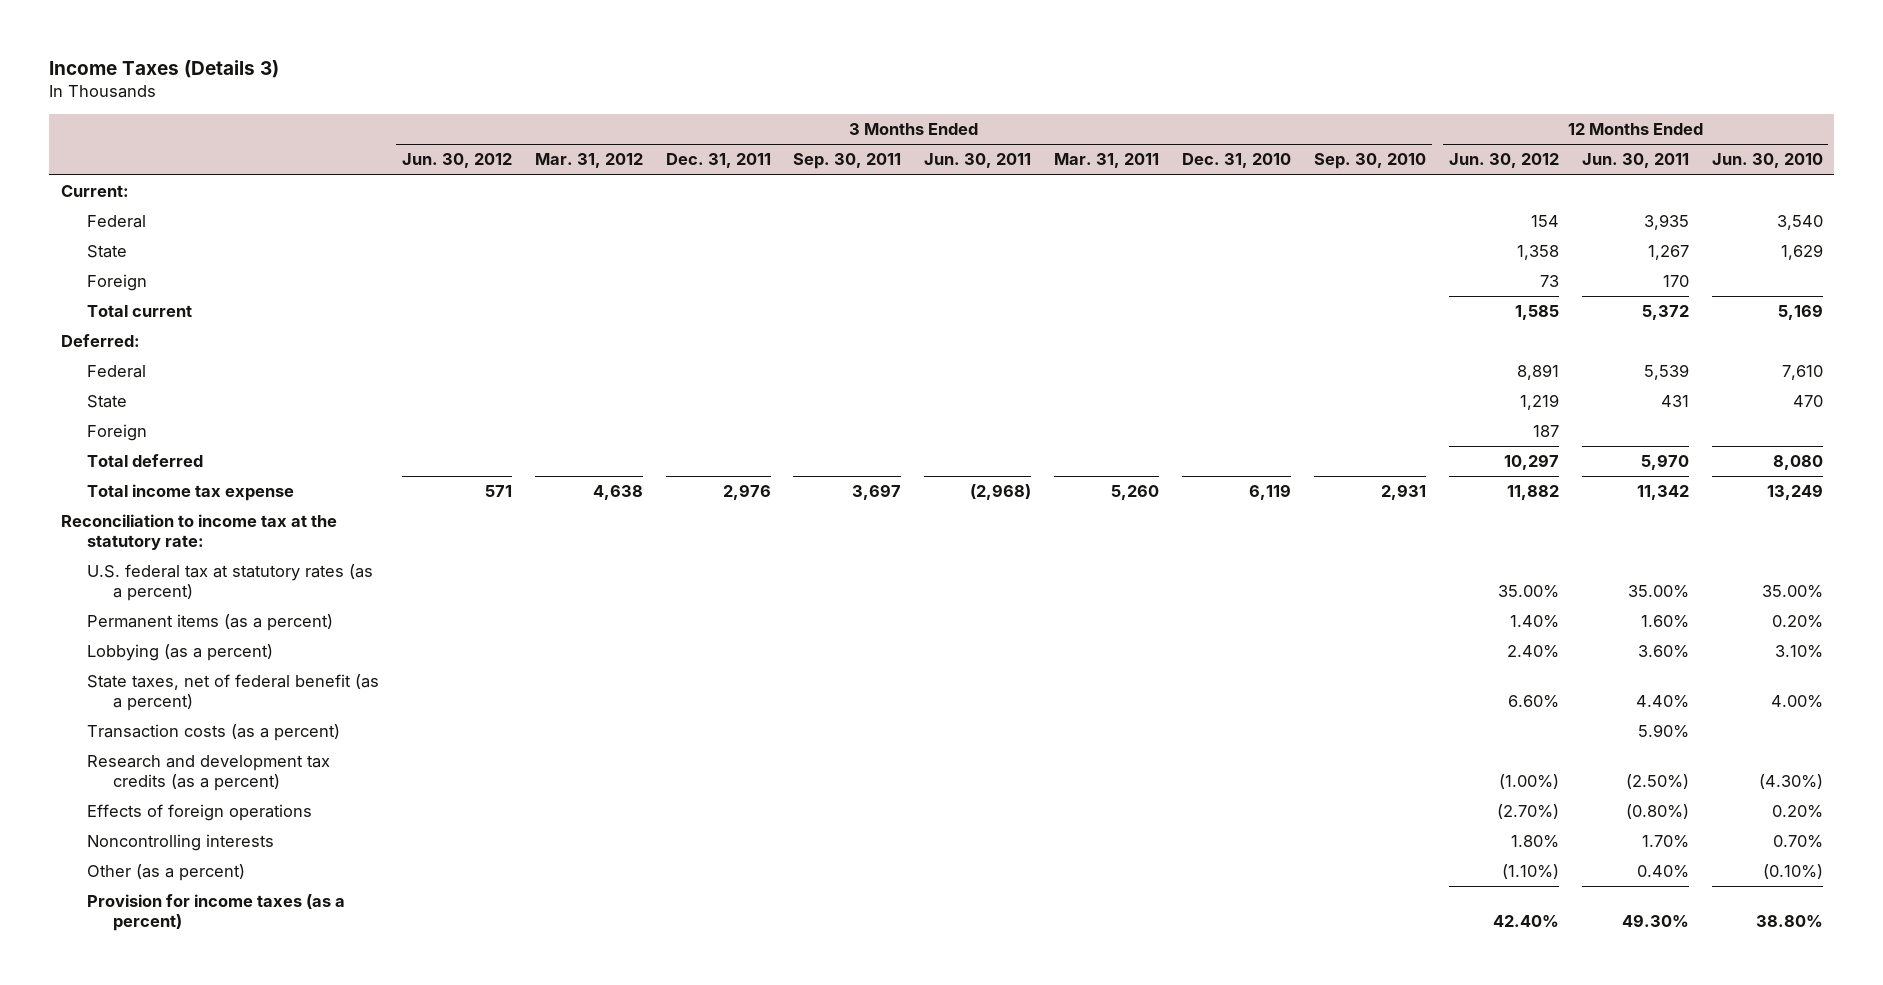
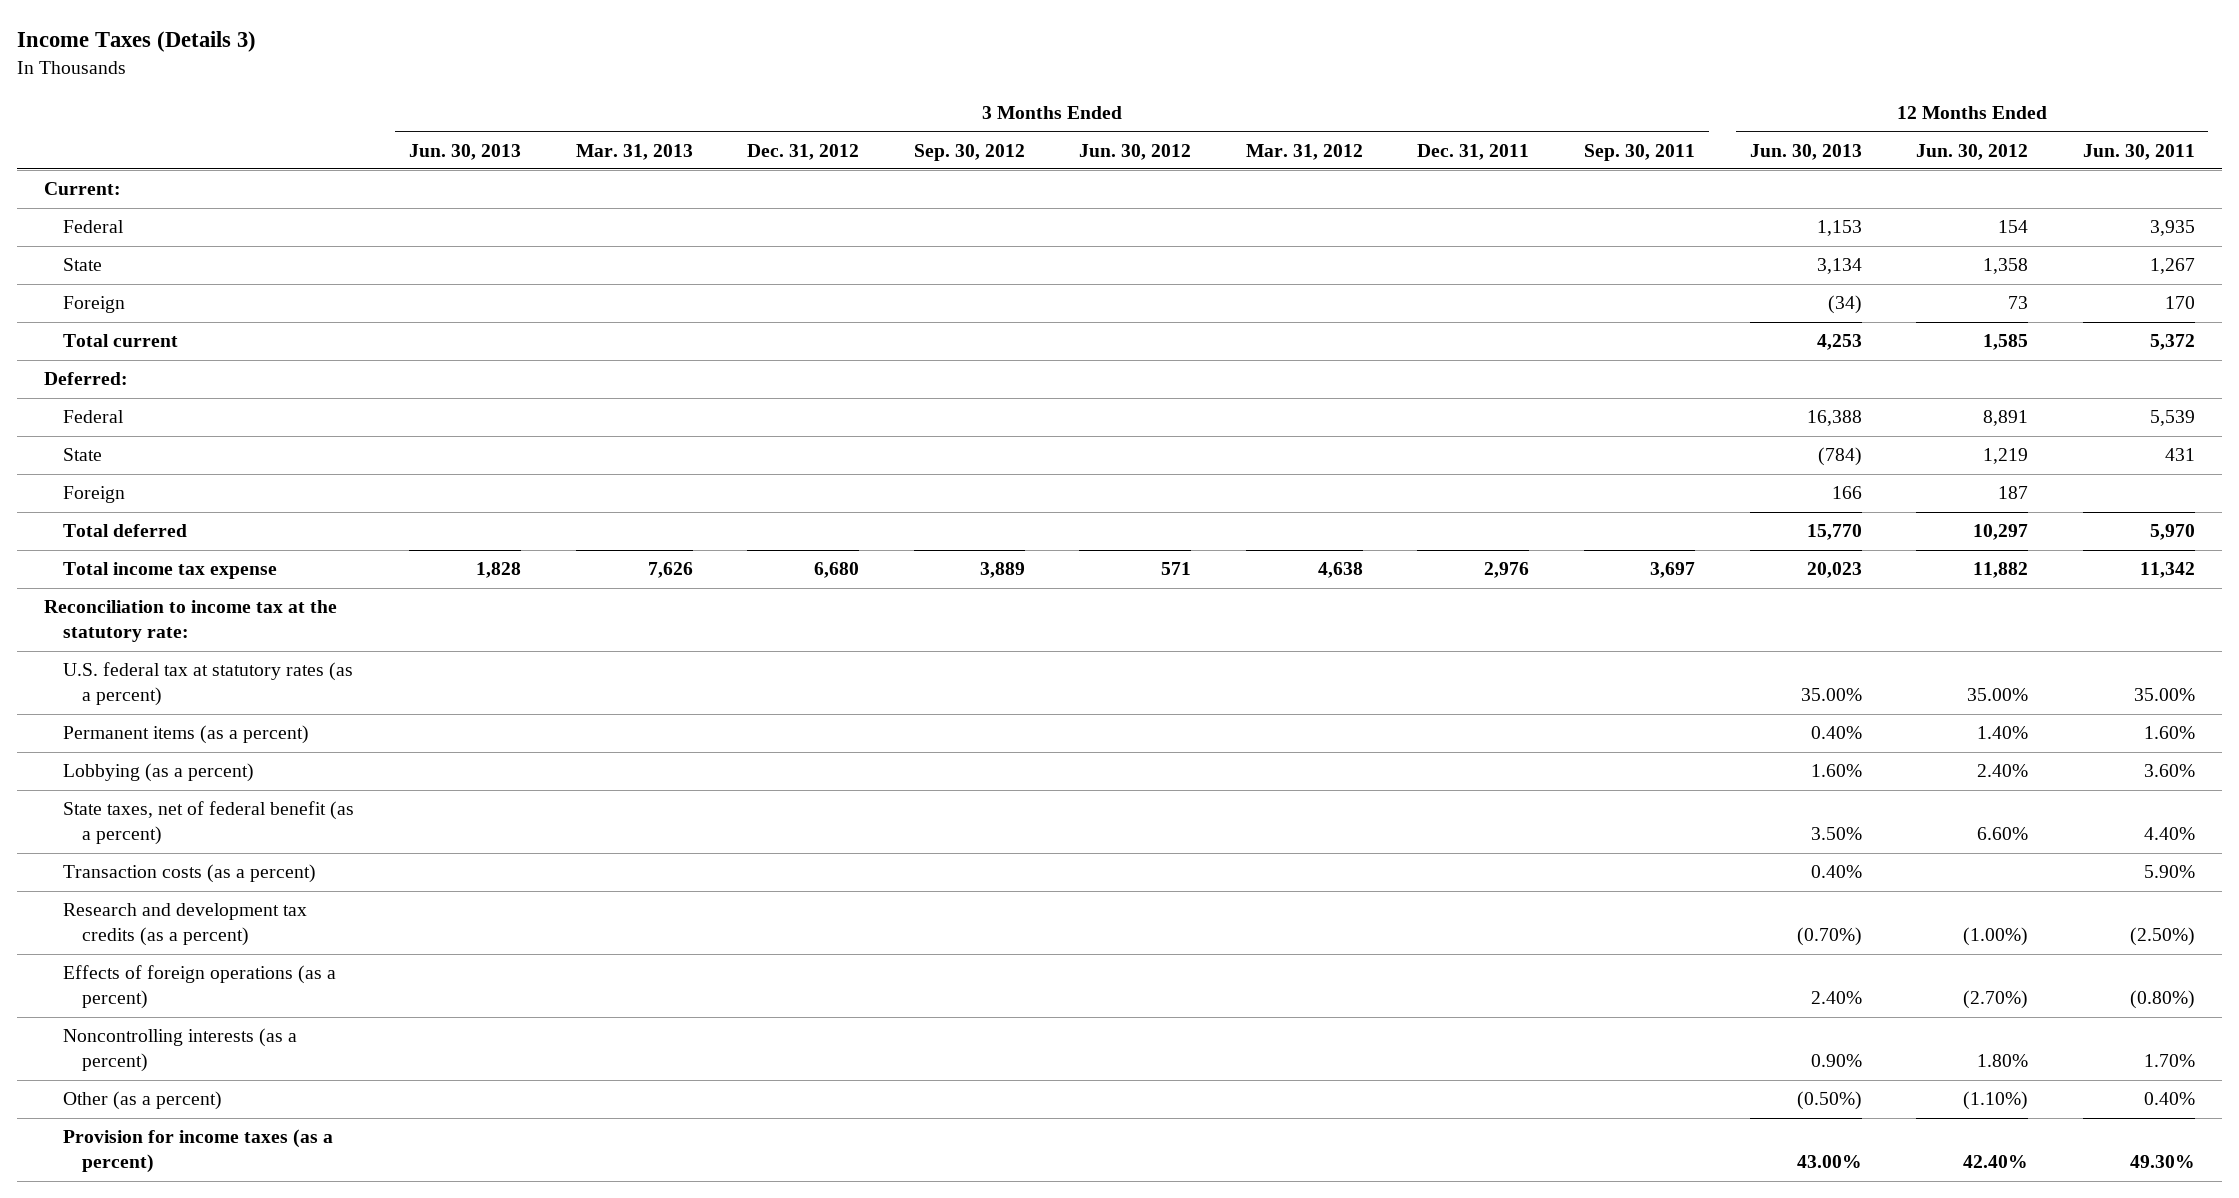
[924,153,1032,169] Jun. 30, 2011 -> none
[1054,153,1160,169] Mar. 31, 2011 -> none
[1182,153,1292,169] Dec. 31, 2010 -> none
[1314,153,1427,170] Sep. 30, 2010 -> none
[1711,153,1823,169] Jun. 30, 2010 -> none
none -> [408,143,521,160] Jun. 30, 2013
none -> [575,143,693,160] Mar. 31, 2013
none -> [747,143,860,160] Dec. 31, 2012
none -> [913,143,1025,161] Sep. 30, 2012
none -> [1749,143,1862,160] Jun. 30, 2013
[86,804,312,822] Effects of foreign operations -> [63,965,337,1010] Effects of foreign operations (as a percent)
[86,834,274,852] Noncontrolling interests -> [63,1028,298,1073] Noncontrolling interests (as a percent)

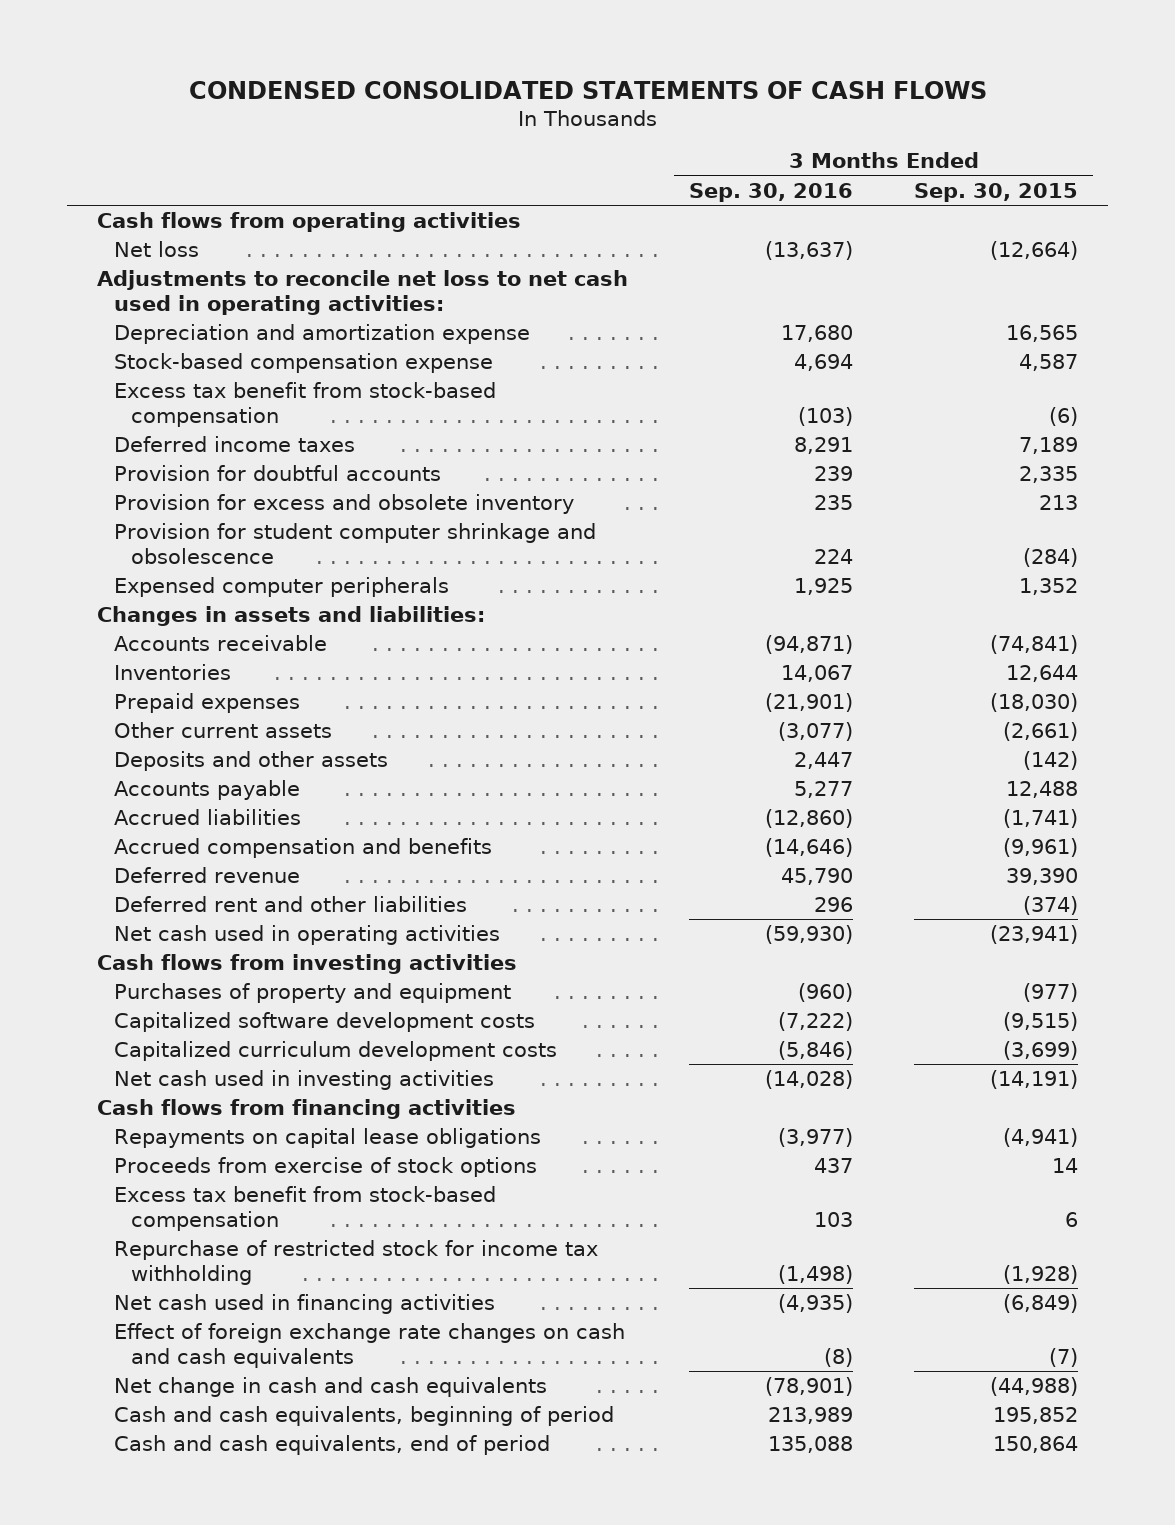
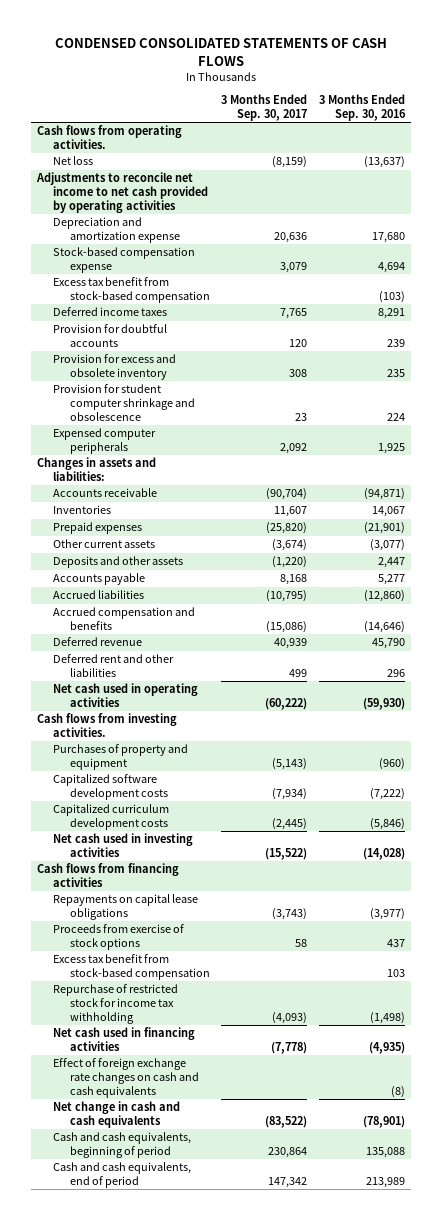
[913,182,1078,202] Sep. 30, 2015 -> none
none -> [221,94,308,122] 3 Months Ended Sep. 30, 2017
[97,212,522,233] Cash flows from operating activities -> [36,125,182,150] Cash flows from operating activities.
[97,270,629,315] Adjustments to reconcile net loss to net cash used in operating activities: -> [35,172,209,213] Adjustments to reconcile net income to net cash provided by operating activities
[97,954,518,975] Cash flows from investing activities -> [36,713,177,738] Cash flows from investing activities.
[768,1407,854,1425] 213,989 -> [366,1147,406,1159] 135,088
[768,1436,854,1454] 135,088 -> [366,1177,406,1189] 213,989

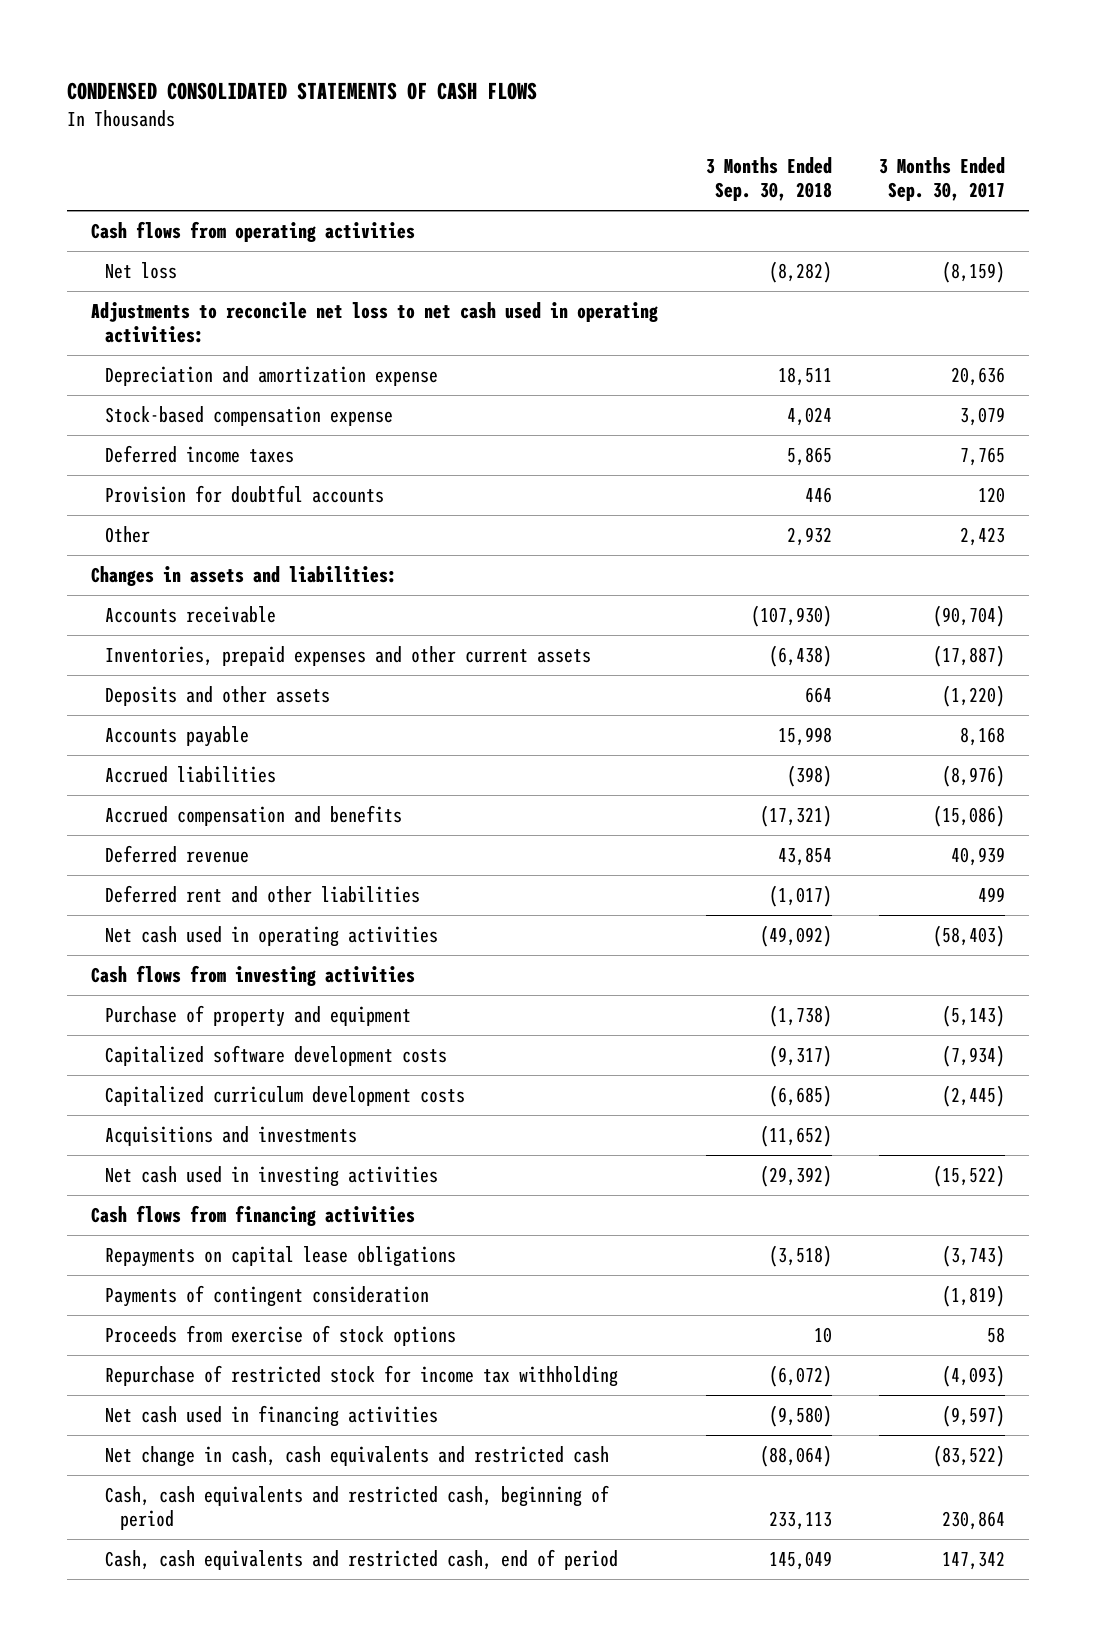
[319,94,407,122] 3 Months Ended Sep. 30, 2016 -> none
none -> [705,156,832,202] 3 Months Ended Sep. 30, 2018
[36,125,182,150] Cash flows from operating activities. -> [91,221,416,243] Cash flows from operating activities
[35,172,209,213] Adjustments to reconcile net income to net cash provided by operating activities -> [91,302,659,344] Adjustments to reconcile net loss to net cash used in operating activities:
[53,277,210,304] Excess tax benefit from stock-based compensation -> none
[53,354,177,381] Provision for excess and obsolete inventory -> none
[53,384,195,421] Provision for student computer shrinkage and obsolescence -> none
[53,428,157,455] Expensed computer peripherals -> none
none -> [105,526,151,544] Other
[53,505,112,515] Inventories -> none
[53,522,143,535] Prepaid expenses -> none
[53,539,156,549] Other current assets -> none
none -> [105,646,592,667] Inventories, prepaid expenses and other current assets
[266,590,308,603] (10,795) -> [941,765,1005,788] (8,976)
[265,698,308,711] (60,222) -> [932,925,1005,948] (58,403)
[36,713,177,738] Cash flows from investing activities. -> [91,965,416,987] Cash flows from investing activities
[53,744,189,771] Purchases of property and equipment -> [105,1005,412,1028] Purchase of property and equipment
none -> [105,1126,358,1147] Acquisitions and investments
none -> [105,1285,430,1308] Payments of contingent consideration
[53,954,210,981] Excess tax benefit from stock-based compensation -> none
[53,1058,199,1098] Effect of foreign exchange rate changes on cash and cash equivalents -> none
[271,1042,308,1055] (7,778) -> [941,1405,1005,1428] (9,597)
[53,1101,181,1129] Net change in cash and cash equivalents -> [105,1446,610,1468] Net change in cash, cash equivalents and restricted cash
[53,1132,192,1159] Cash and cash equivalents, beginning of period -> [105,1485,610,1531] Cash, cash equivalents and restricted cash, beginning of period
[53,1162,192,1189] Cash and cash equivalents, end of period -> [105,1549,619,1571] Cash, cash equivalents and restricted cash, end of period

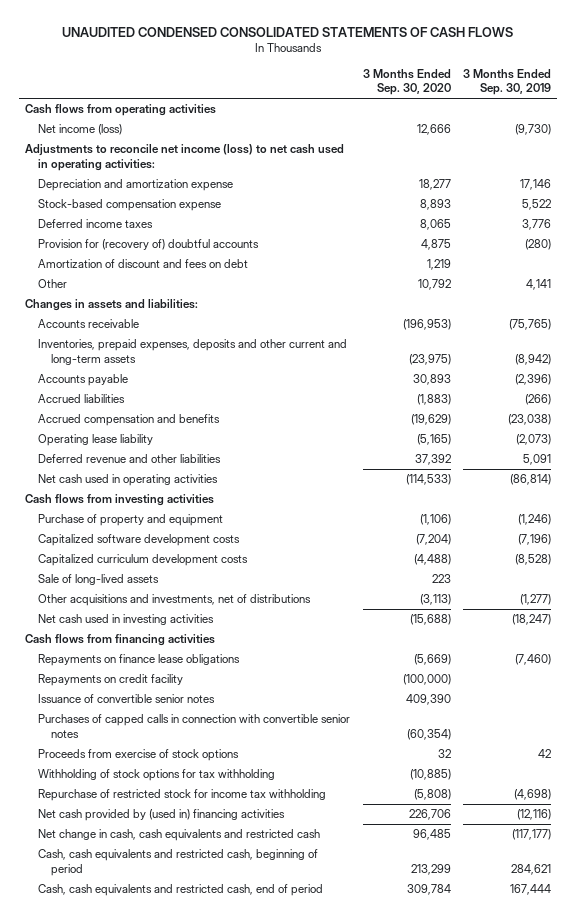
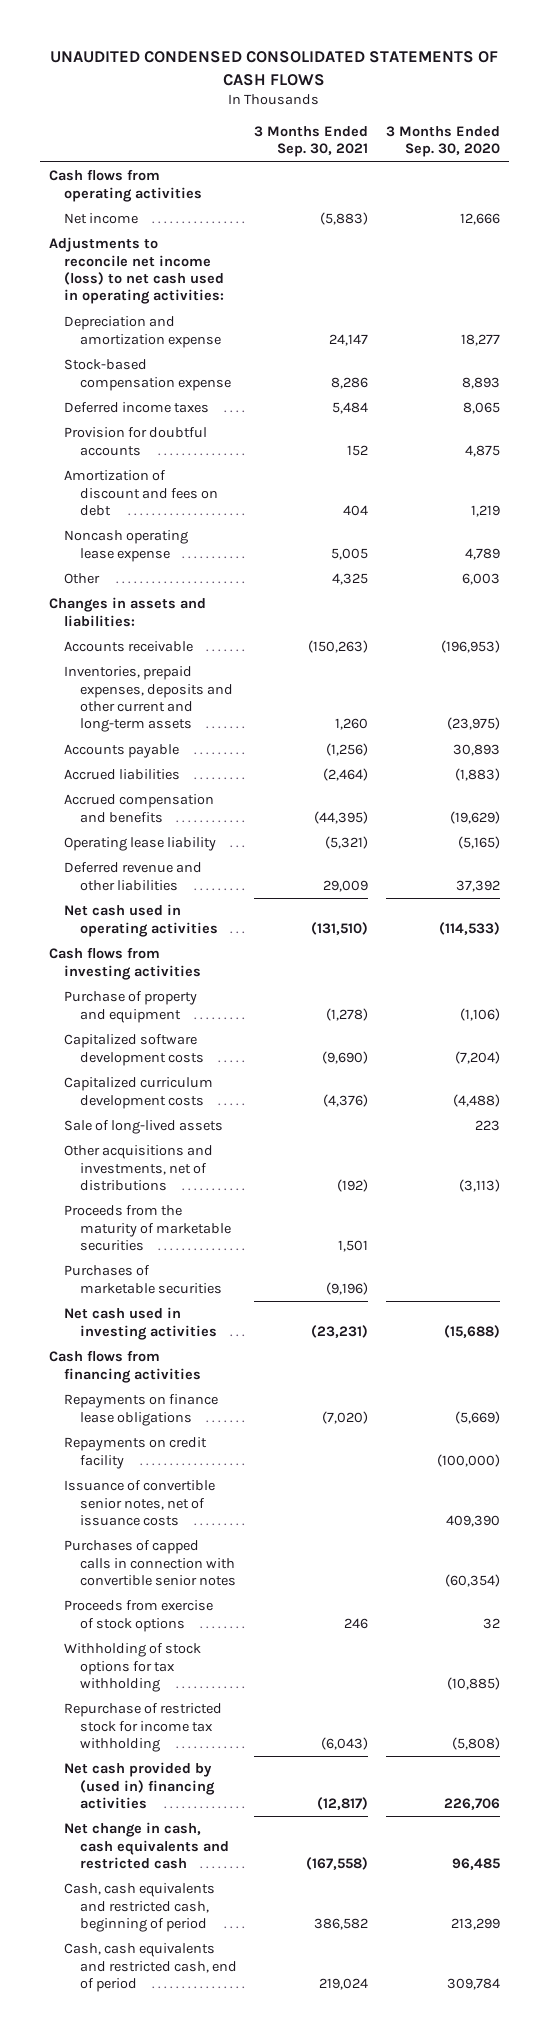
[462,68,551,96] 3 Months Ended Sep. 30, 2019 -> none
none -> [254,125,369,158] 3 Months Ended Sep. 30, 2021
[38,124,123,136] Net income (loss) -> [64,213,139,225] Net income
[38,239,260,251] Provision for (recovery of) doubtful accounts -> [64,427,208,456] Provision for doubtful accounts
none -> [64,530,189,562] Noncash operating lease expense
[417,279,451,291] 10,792 -> [462,573,501,586] 6,003
none -> [64,1205,231,1252] Proceeds from the maturity of marketable securities
none -> [64,1265,222,1294] Purchases of marketable securities
[38,694,216,704] Issuance of convertible senior notes -> [64,1480,216,1527] Issuance of convertible senior notes, net of issuance costs

